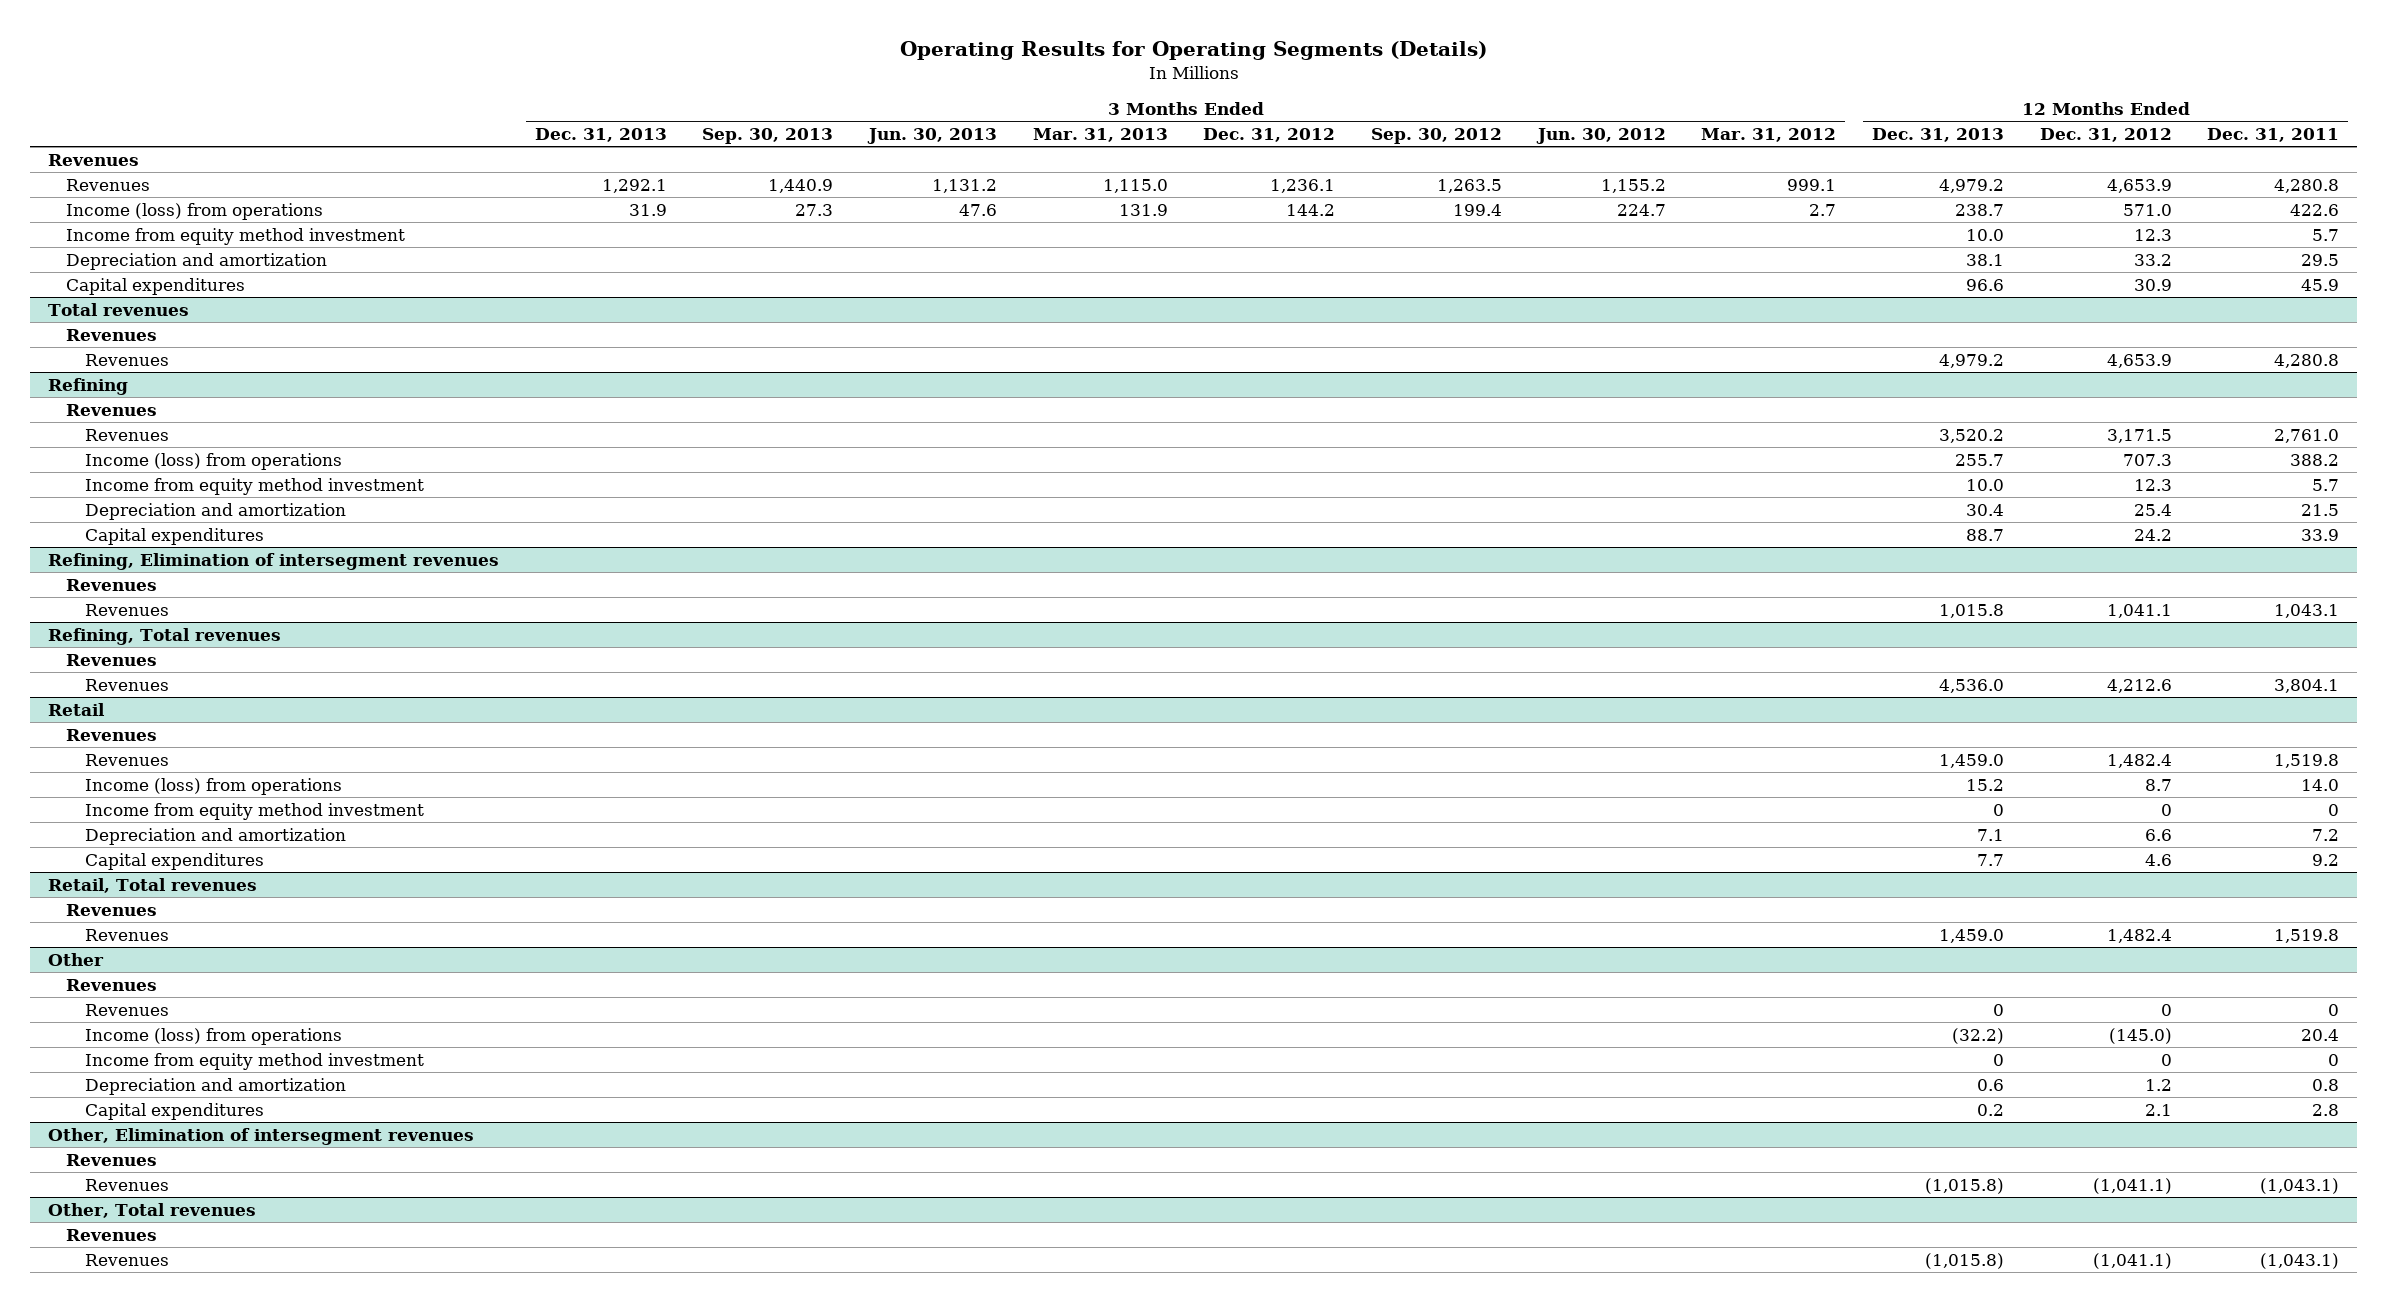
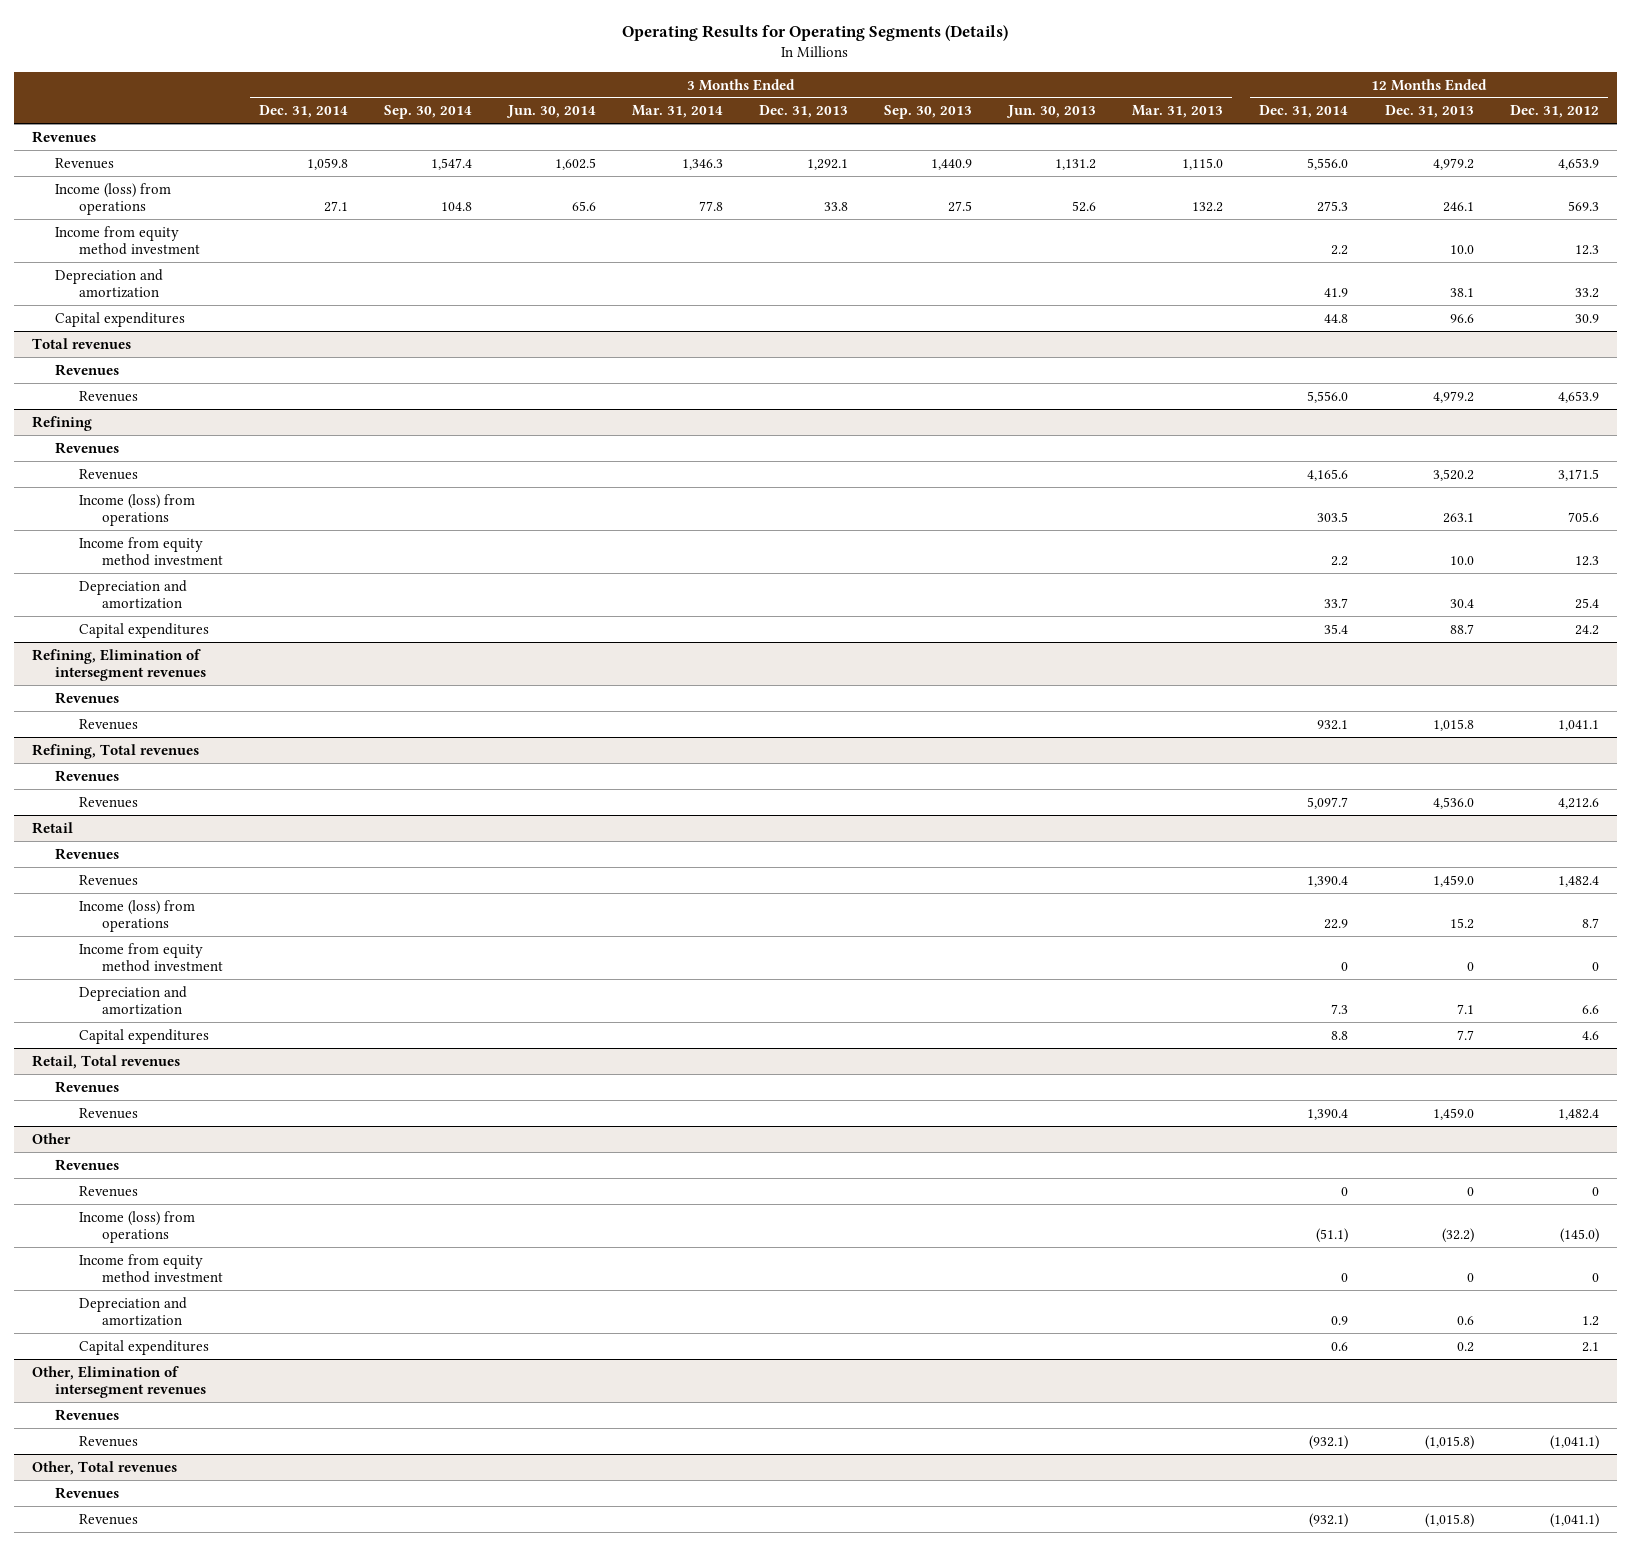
[1203,127,1336,142] Dec. 31, 2012 -> none
[1371,127,1503,144] Sep. 30, 2012 -> none
[1535,127,1666,144] Jun. 30, 2012 -> none
[1701,127,1837,142] Mar. 31, 2012 -> none
[2207,127,2340,142] Dec. 31, 2011 -> none
none -> [258,105,348,119] Dec. 31, 2014
none -> [383,105,472,120] Sep. 30, 2014
none -> [505,105,596,119] Jun. 30, 2014
none -> [632,105,724,119] Mar. 31, 2014
none -> [1259,105,1349,119] Dec. 31, 2014
[628,203,667,216] 31.9 -> [824,202,849,212] 33.8
[795,203,834,216] 27.3 -> [948,201,973,213] 27.5
[959,203,998,216] 47.6 -> [1072,201,1097,213] 52.6
[1118,203,1168,216] 131.9 -> [1192,202,1224,213] 132.2
[1955,203,2005,216] 238.7 -> [1442,202,1474,213] 246.1
[2122,203,2172,216] 571.0 -> [1567,201,1599,212] 569.3
[1955,453,2005,466] 255.7 -> [1442,513,1474,524] 263.1
[2122,453,2172,466] 707.3 -> [1567,512,1599,523] 705.6

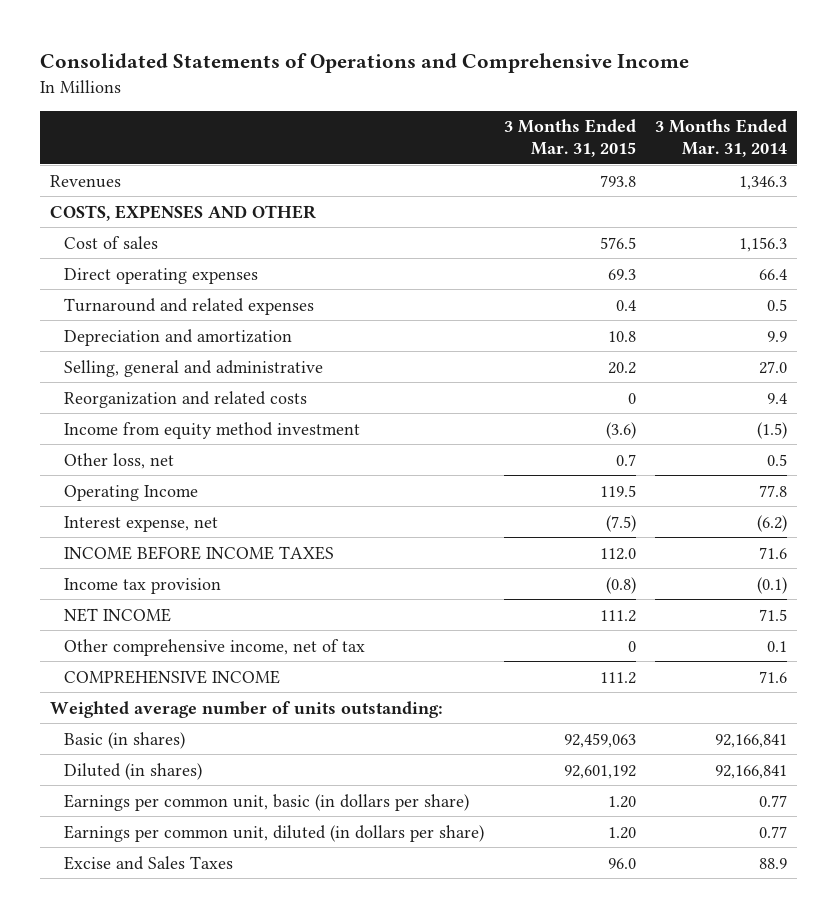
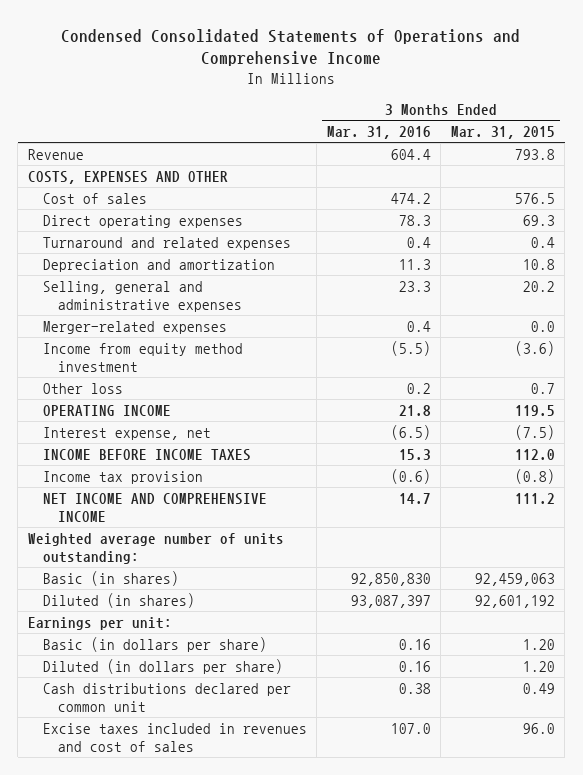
[40,53,690,74] Consolidated Statements of Operations and Comprehensive Income -> [61,28,521,67] Condensed Consolidated Statements of Operations and Comprehensive Income
[655,119,788,158] 3 Months Ended Mar. 31, 2014 -> none
none -> [326,125,431,139] Mar. 31, 2016
[50,174,122,188] Revenues -> [27,148,84,160] Revenue
[63,390,307,408] Reorganization and related costs -> none
[63,359,323,377] Selling, general and administrative -> [42,280,242,312] Selling, general and administrative expenses
none -> [42,320,227,334] Merger-related expenses
[63,452,174,469] Other loss, net -> [42,382,123,394] Other loss
[63,484,198,501] Operating Income -> [42,404,171,416] OPERATING INCOME
[63,638,365,656] Other comprehensive income, net of tax -> none
[63,669,280,684] COMPREHENSIVE INCOME -> none
[63,607,171,622] NET INCOME -> [42,492,267,522] NET INCOME AND COMPREHENSIVE INCOME
none -> [27,616,172,630] Earnings per unit:
[63,793,469,811] Earnings per common unit, basic (in dollars per share) -> [42,636,267,652] Basic (in dollars per share)
[63,824,484,842] Earnings per common unit, diluted (in dollars per share) -> [42,658,283,674] Diluted (in dollars per share)
none -> [42,682,291,712] Cash distributions declared per common unit
[63,855,233,870] Excise and Sales Taxes -> [42,722,307,752] Excise taxes included in revenues and cost of sales

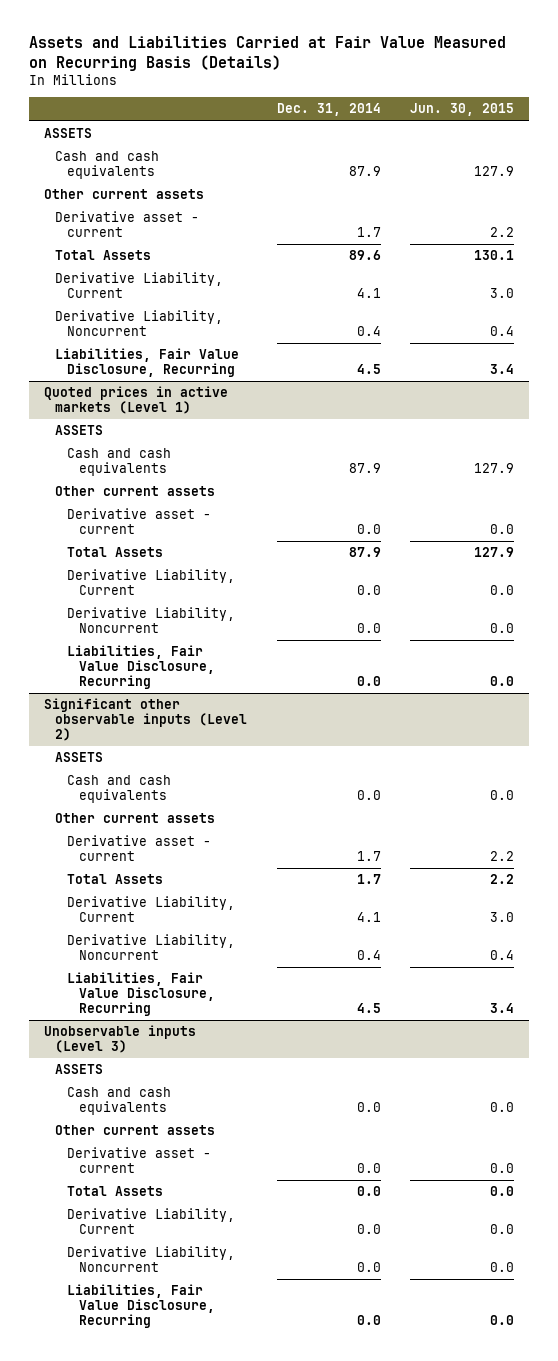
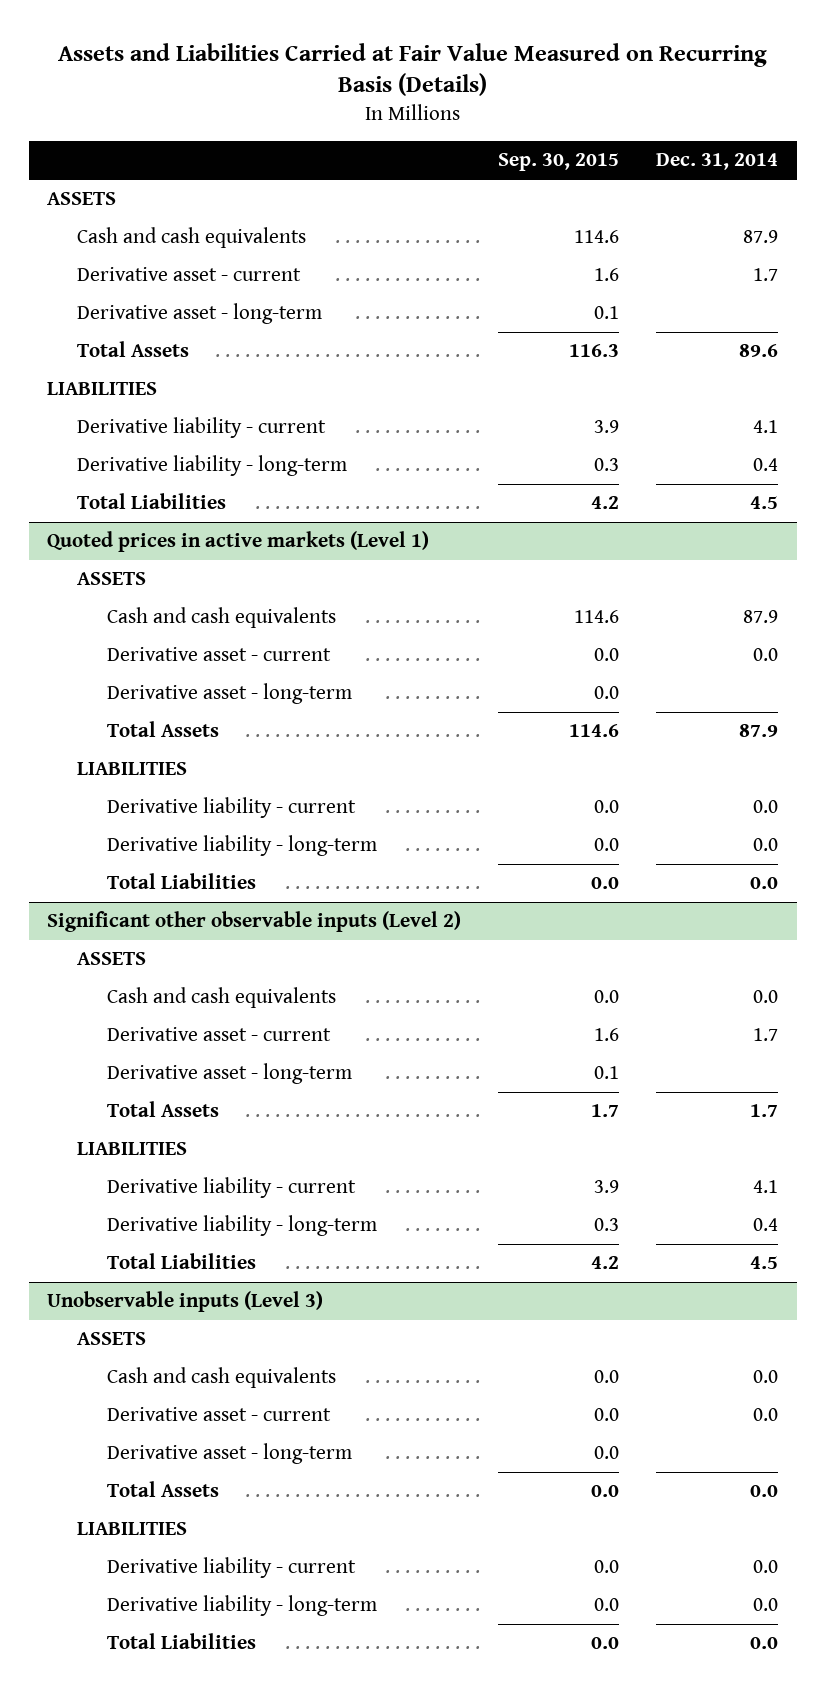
[410,103,515,117] Jun. 30, 2015 -> none
none -> [498,153,620,172] Sep. 30, 2015
[43,189,204,200] Other current assets -> none
none -> [77,303,323,325] Derivative asset - long-term
none -> [47,382,158,396] LIABILITIES
[55,272,224,298] Derivative Liability, Current -> [77,417,327,439] Derivative liability - current
[55,310,224,336] Derivative Liability, Noncurrent -> [77,455,348,477] Derivative liability - long-term
[55,348,240,377] Liabilities, Fair Value Disclosure, Recurring -> [77,493,227,510] Total Liabilities
[55,486,216,497] Other current assets -> none
none -> [107,683,353,705] Derivative asset - long-term
none -> [77,762,188,776] LIABILITIES
[67,569,236,595] Derivative Liability, Current -> [107,797,357,819] Derivative liability - current
[67,607,236,633] Derivative Liability, Noncurrent -> [107,835,378,857] Derivative liability - long-term
[67,645,216,689] Liabilities, Fair Value Disclosure, Recurring -> [107,873,257,890] Total Liabilities
[55,813,216,824] Other current assets -> none
none -> [107,1063,353,1085] Derivative asset - long-term
none -> [77,1142,188,1156] LIABILITIES
[67,896,236,922] Derivative Liability, Current -> [107,1177,357,1199] Derivative liability - current
[67,934,236,960] Derivative Liability, Noncurrent -> [107,1215,378,1237] Derivative liability - long-term
[67,972,216,1016] Liabilities, Fair Value Disclosure, Recurring -> [107,1253,257,1270] Total Liabilities
[55,1125,216,1136] Other current assets -> none
none -> [107,1443,353,1465] Derivative asset - long-term
none -> [77,1522,188,1536] LIABILITIES
[67,1208,236,1234] Derivative Liability, Current -> [107,1557,357,1579] Derivative liability - current
[67,1246,236,1272] Derivative Liability, Noncurrent -> [107,1595,378,1617] Derivative liability - long-term
[67,1284,216,1328] Liabilities, Fair Value Disclosure, Recurring -> [107,1633,257,1650] Total Liabilities

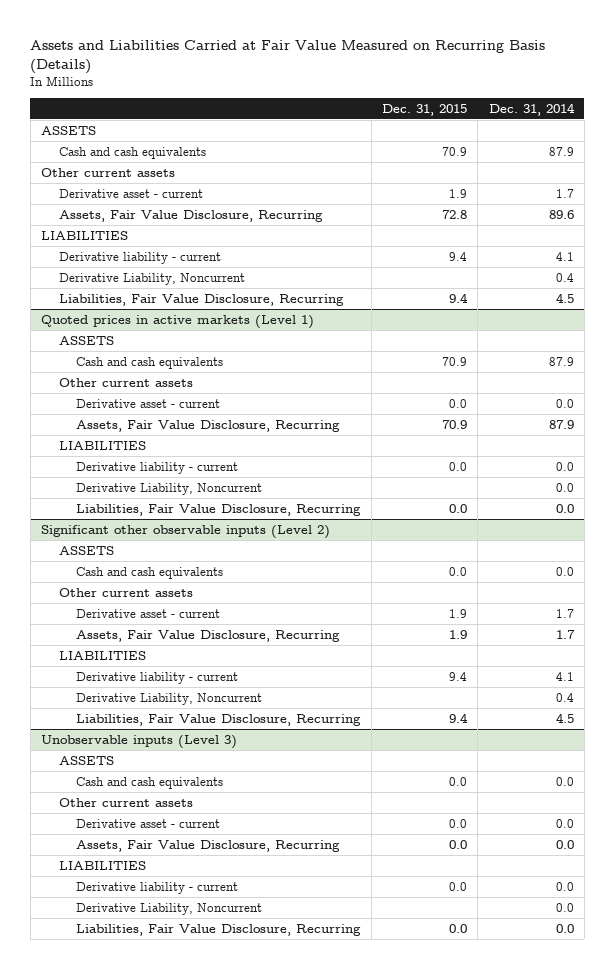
[498,153,620,172] Sep. 30, 2015 -> none
none -> [381,103,467,116] Dec. 31, 2015
none -> [41,167,176,177] Other current assets
[77,303,323,325] Derivative asset - long-term -> none
[77,341,190,358] Total Assets -> [58,209,323,222] Assets, Fair Value Disclosure, Recurring
[77,455,348,477] Derivative liability - long-term -> [58,272,245,285] Derivative Liability, Noncurrent
[77,493,227,510] Total Liabilities -> [58,293,344,306] Liabilities, Fair Value Disclosure, Recurring
none -> [58,377,193,387] Other current assets
[107,683,353,705] Derivative asset - long-term -> none
[107,721,220,738] Total Assets -> [76,419,341,432] Assets, Fair Value Disclosure, Recurring
[107,835,378,857] Derivative liability - long-term -> [76,482,263,495] Derivative Liability, Noncurrent
[107,873,257,890] Total Liabilities -> [76,503,362,516] Liabilities, Fair Value Disclosure, Recurring
none -> [58,587,193,597] Other current assets
[107,1063,353,1085] Derivative asset - long-term -> none
[107,1101,220,1118] Total Assets -> [76,629,341,642] Assets, Fair Value Disclosure, Recurring
[107,1215,378,1237] Derivative liability - long-term -> [76,692,263,705] Derivative Liability, Noncurrent
[107,1253,257,1270] Total Liabilities -> [76,713,362,726] Liabilities, Fair Value Disclosure, Recurring
none -> [58,797,193,807] Other current assets
[107,1443,353,1465] Derivative asset - long-term -> none
[107,1481,220,1498] Total Assets -> [76,839,341,852] Assets, Fair Value Disclosure, Recurring
[107,1595,378,1617] Derivative liability - long-term -> [76,902,263,915] Derivative Liability, Noncurrent
[107,1633,257,1650] Total Liabilities -> [76,923,362,936] Liabilities, Fair Value Disclosure, Recurring

